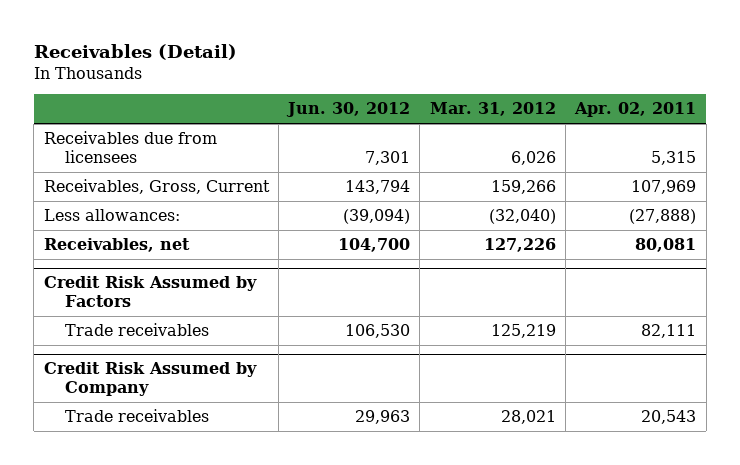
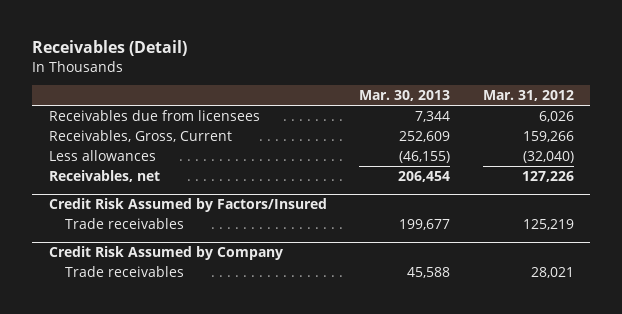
[286,102,411,118] Jun. 30, 2012 -> none
[574,102,697,118] Apr. 02, 2011 -> none
none -> [359,90,451,102] Mar. 30, 2013
[43,209,180,222] Less allowances: -> [48,149,156,161] Less allowances
[43,276,257,308] Credit Risk Assumed by Factors -> [48,198,327,213] Credit Risk Assumed by Factors/Insured

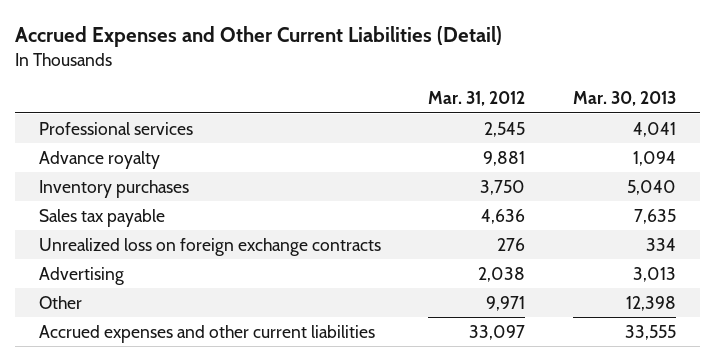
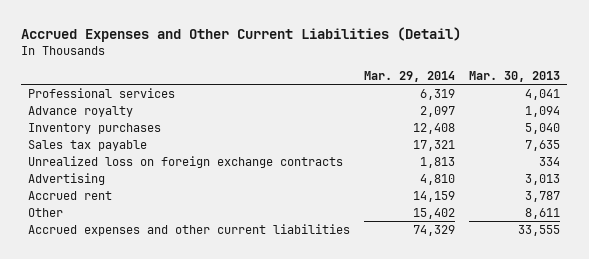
[428,91,526,107] Mar. 31, 2012 -> none
none -> [364,70,456,82] Mar. 29, 2014
none -> [28,190,113,200] Accrued rent
[626,295,677,311] 12,398 -> [525,207,561,219] 8,611

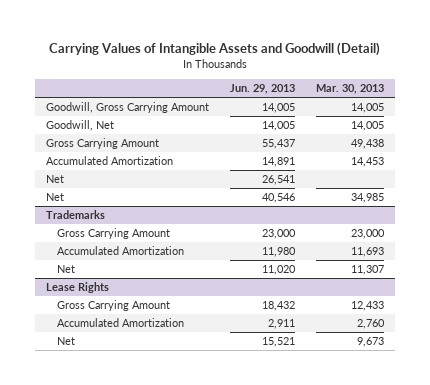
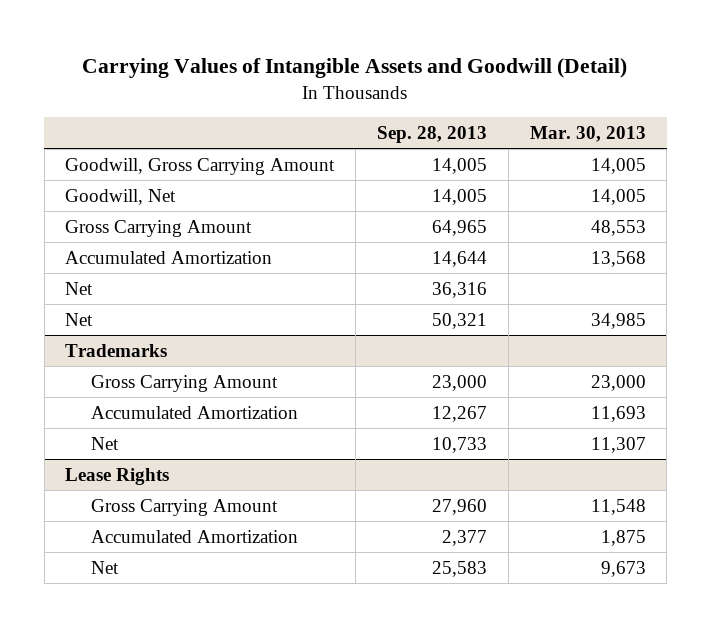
[230,83,296,94] Jun. 29, 2013 -> none
none -> [376,126,487,144] Sep. 28, 2013
[351,139,385,150] 49,438 -> [590,219,646,236] 48,553
[351,157,385,168] 14,453 -> [590,250,646,267] 13,568
[351,301,385,312] 12,433 -> [590,498,646,515] 11,548
[357,319,386,330] 2,760 -> [600,529,646,546] 1,875

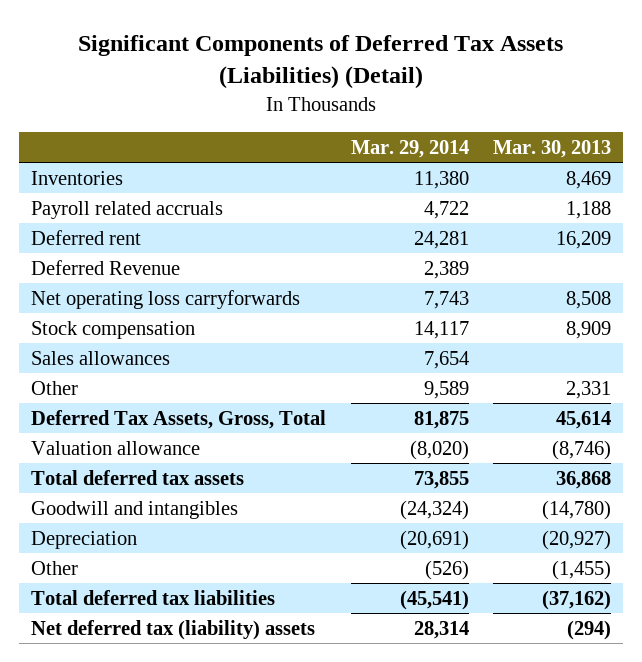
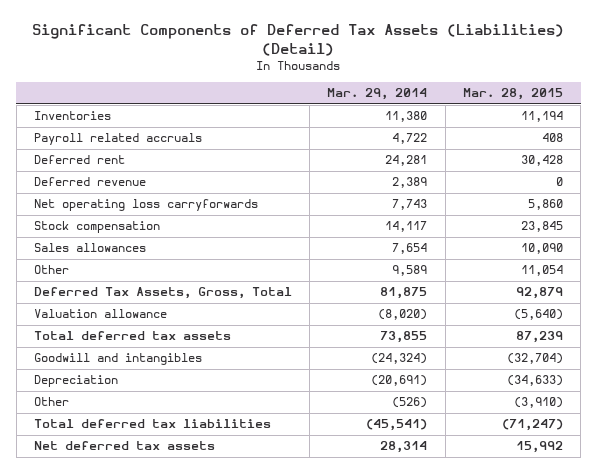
[493,139,612,158] Mar. 30, 2013 -> none
none -> [462,88,563,101] Mar. 28, 2015
[31,259,181,275] Deferred Revenue -> [34,177,147,187] Deferred revenue
[31,619,316,640] Net deferred tax (liability) assets -> [34,441,216,451] Net deferred tax assets

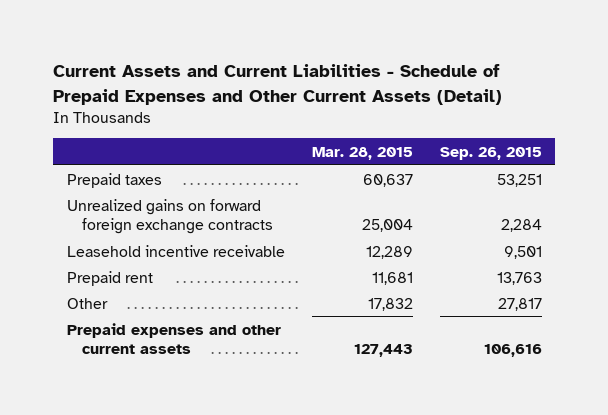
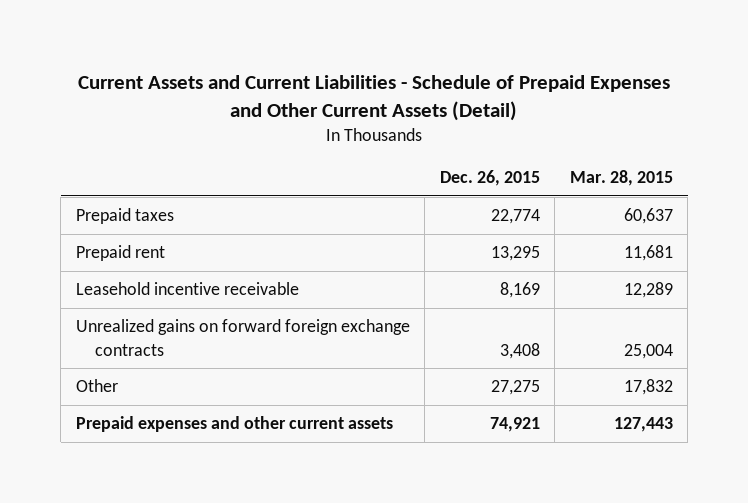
[439,146,542,160] Sep. 26, 2015 -> none
none -> [439,170,540,187] Dec. 26, 2015
[66,244,285,257] Leasehold incentive receivable -> [75,282,299,296] Leasehold incentive receivable
[66,198,273,235] Unrealized gains on forward foreign exchange contracts -> [75,319,410,356] Unrealized gains on forward foreign exchange contracts

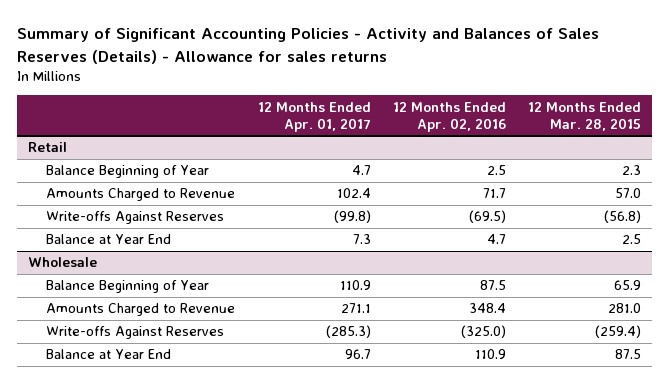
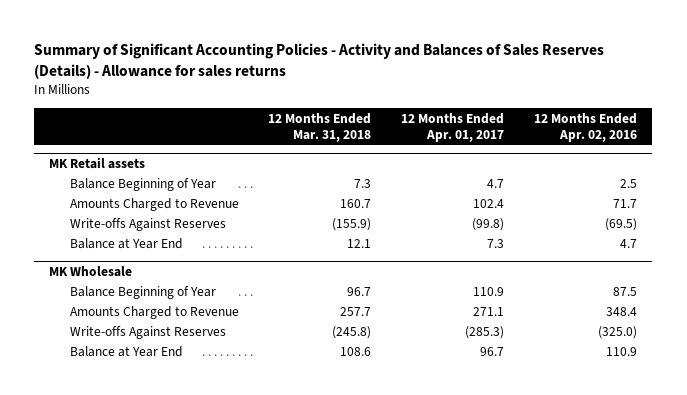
[527,101,641,131] 12 Months Ended Mar. 28, 2015 -> none
none -> [268,112,372,142] 12 Months Ended Mar. 31, 2018
[28,142,68,153] Retail -> [49,156,146,169] MK Retail assets
[28,257,98,268] Wholesale -> [49,265,133,277] MK Wholesale

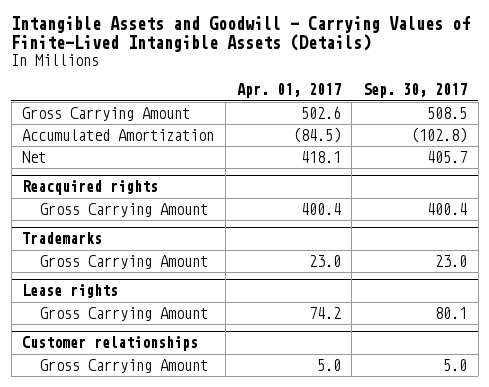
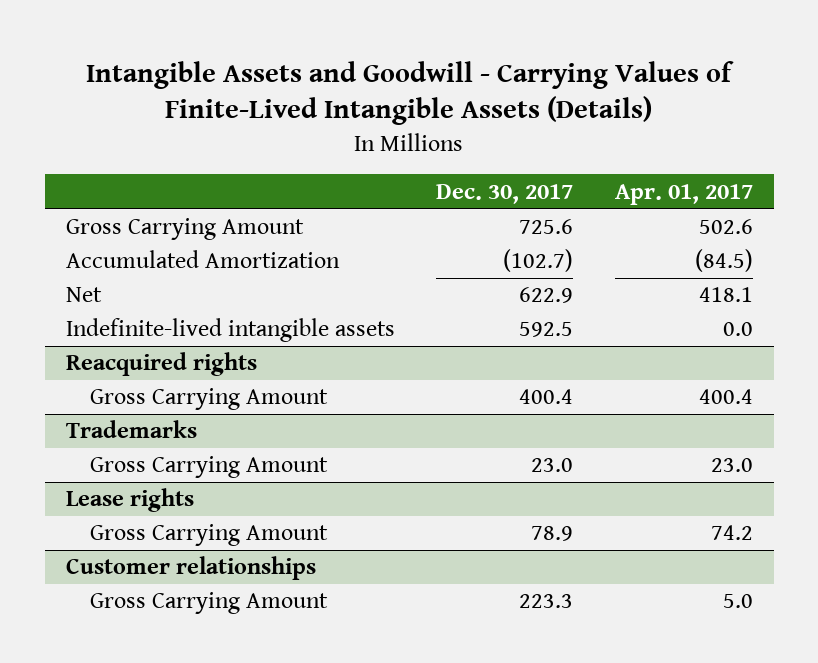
[363,83,468,99] Sep. 30, 2017 -> none
none -> [436,183,574,204] Dec. 30, 2017
none -> [65,318,395,343] Indefinite-lived intangible assets

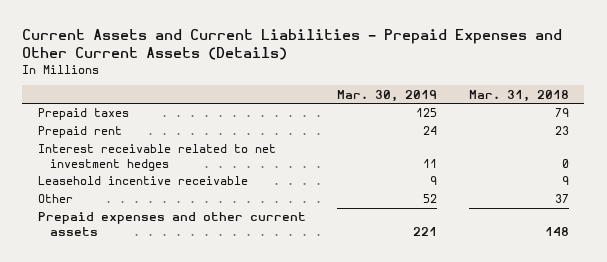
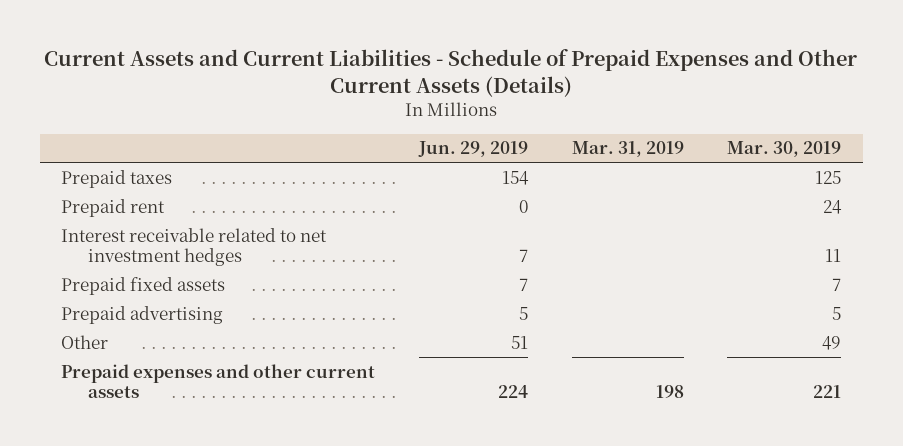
[22,29,563,61] Current Assets and Current Liabilities - Prepaid Expenses and Other Current Assets (Details) -> [44,49,858,98] Current Assets and Current Liabilities - Schedule of Prepaid Expenses and Other Current Assets (Details)
[468,89,569,102] Mar. 31, 2018 -> none
none -> [418,141,529,158] Jun. 29, 2019
none -> [571,141,684,158] Mar. 31, 2019
[38,176,249,186] Leasehold incentive receivable -> none
none -> [61,276,226,295] Prepaid fixed assets
none -> [61,305,224,324] Prepaid advertising
[423,194,438,204] 52 -> [822,335,842,350] 49

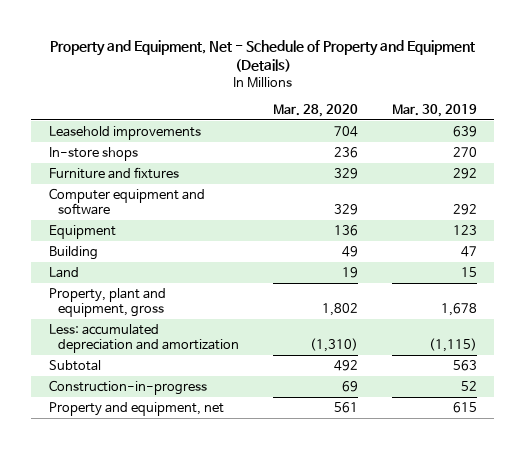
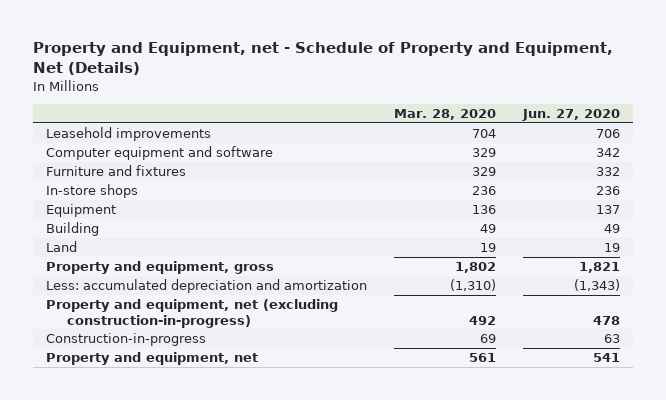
[49,39,475,72] Property and Equipment, Net - Schedule of Property and Equipment (Details) -> [32,42,613,76] Property and Equipment, net - Schedule of Property and Equipment, Net (Details)
[392,103,478,117] Mar. 30, 2019 -> none
none -> [521,108,620,121] Jun. 27, 2020
[48,166,179,179] Furniture and fixtures -> [46,165,187,177] Furniture and fixtures
[48,146,138,161] In-store shops -> [46,184,139,199] In-store shops
[48,287,166,318] Property, plant and equipment, gross -> [46,261,275,275] Property and equipment, gross
[48,359,101,371] Subtotal -> [46,299,339,328] Property and equipment, net (excluding construction-in-progress)

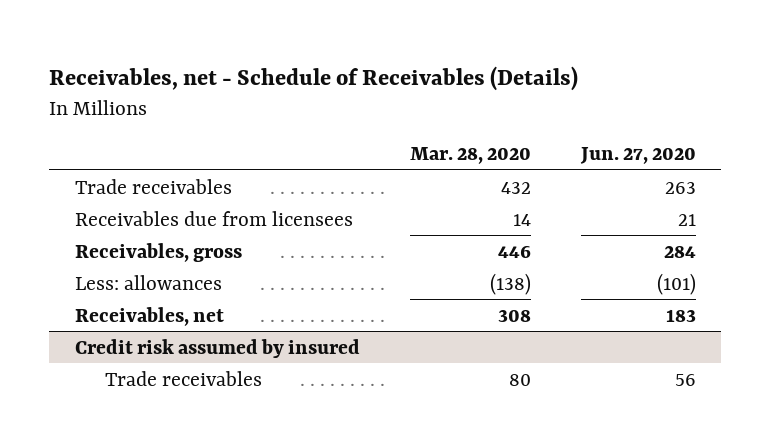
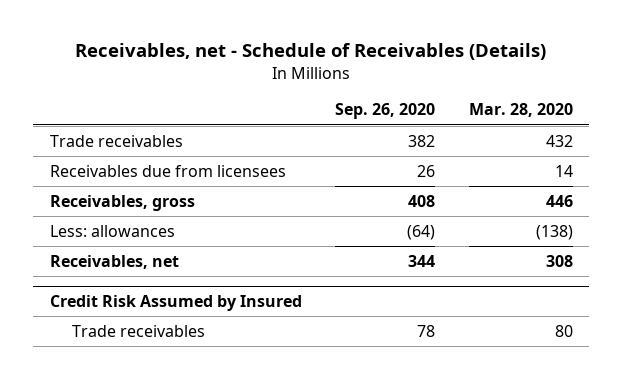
[579,147,696,165] Jun. 27, 2020 -> none
none -> [335,103,436,120] Sep. 26, 2020
[74,338,360,358] Credit risk assumed by insured -> [49,294,302,311] Credit Risk Assumed by Insured

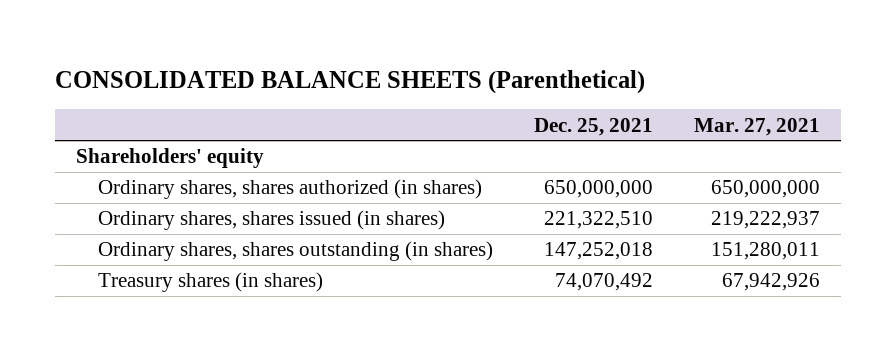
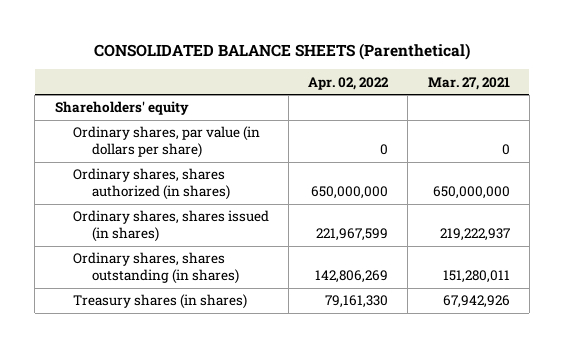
[533,117,653,136] Dec. 25, 2021 -> none
none -> [308,76,390,90] Apr. 02, 2022
none -> [73,126,261,159] Ordinary shares, par value (in dollars per share)

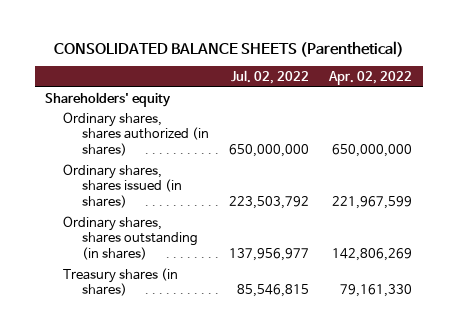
[427,76,510,90] Mar. 27, 2021 -> none
none -> [231,70,310,85] Jul. 02, 2022
[73,126,261,159] Ordinary shares, par value (in dollars per share) -> none

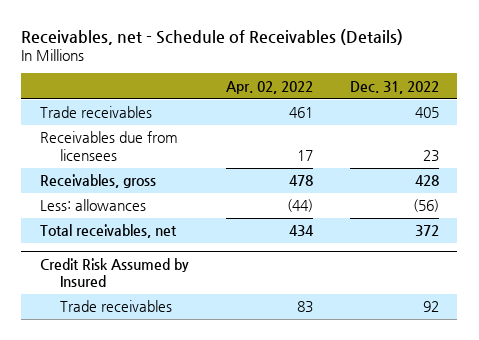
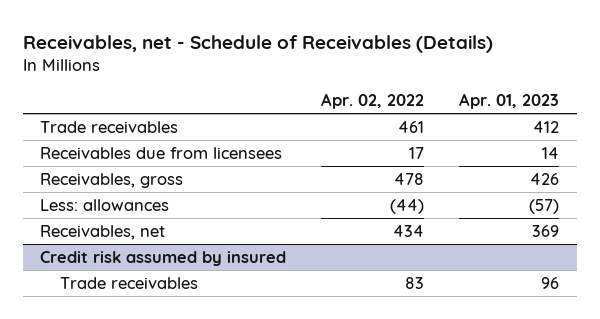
[349,80,439,94] Dec. 31, 2022 -> none
none -> [459,93,560,110] Apr. 01, 2023
[39,224,177,239] Total receivables, net -> [40,224,166,240] Receivables, net
[39,258,189,288] Credit Risk Assumed by Insured -> [40,250,287,266] Credit risk assumed by insured

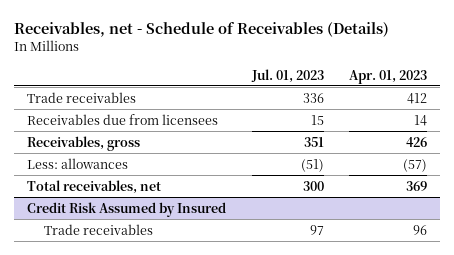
[321,93,425,110] Apr. 02, 2022 -> none
none -> [250,68,324,83] Jul. 01, 2023
[40,224,166,240] Receivables, net -> [27,179,162,194] Total receivables, net
[40,250,287,266] Credit risk assumed by insured -> [27,201,227,217] Credit Risk Assumed by Insured

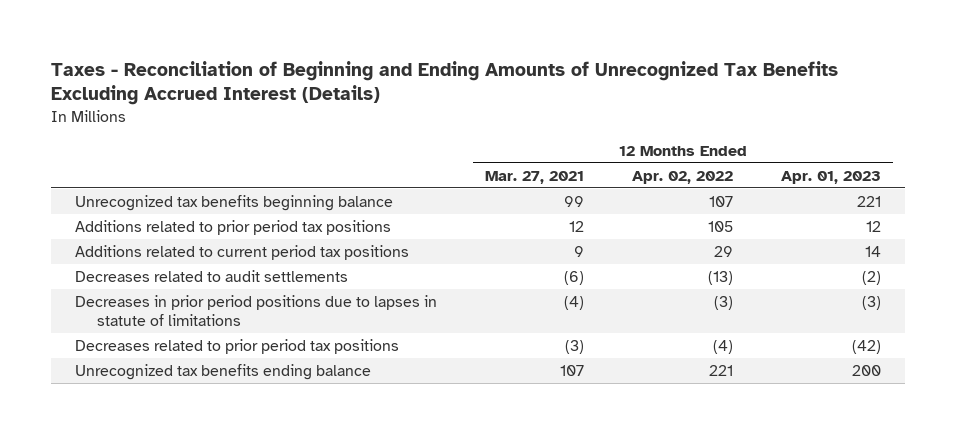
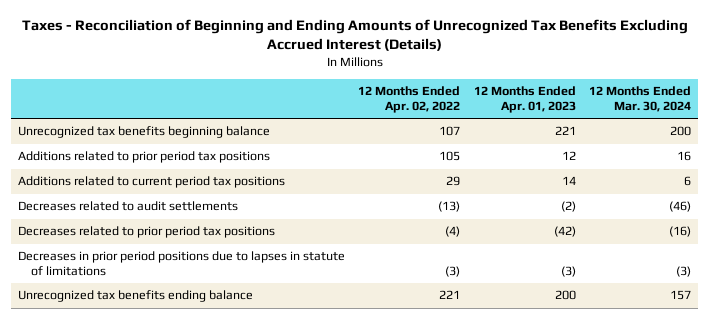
[484,170,584,184] Mar. 27, 2021 -> none
none -> [589,86,692,112] 12 Months Ended Mar. 30, 2024
[74,294,437,326] Decreases in prior period positions due to lapses in statute of limitations -> [17,251,345,277] Decreases in prior period positions due to lapses in statute of limitations

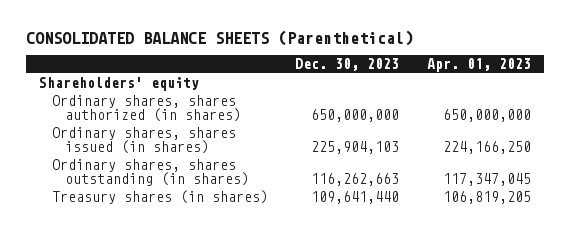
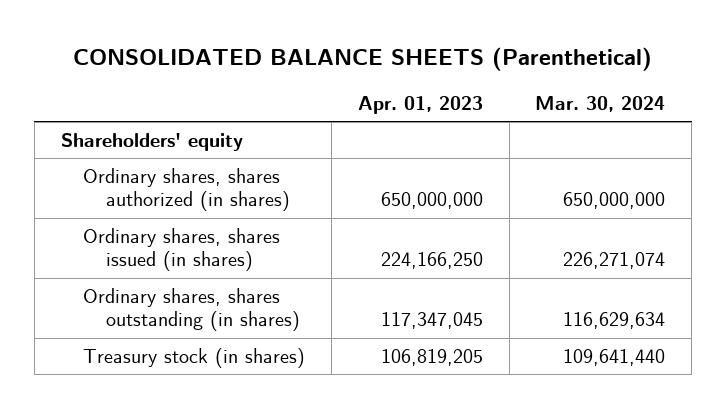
[295,58,400,72] Dec. 30, 2023 -> none
none -> [535,95,666,112] Mar. 30, 2024
[52,190,269,205] Treasury shares (in shares) -> [83,348,306,369] Treasury stock (in shares)

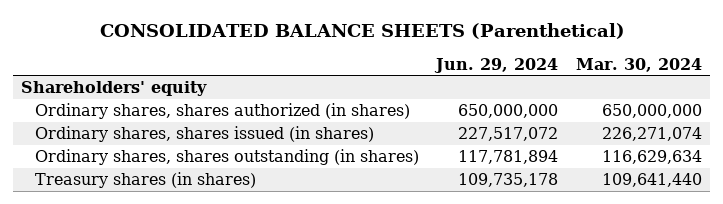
[357,95,483,114] Apr. 01, 2023 -> none
none -> [434,57,559,73] Jun. 29, 2024
[83,348,306,369] Treasury stock (in shares) -> [35,172,257,189] Treasury shares (in shares)

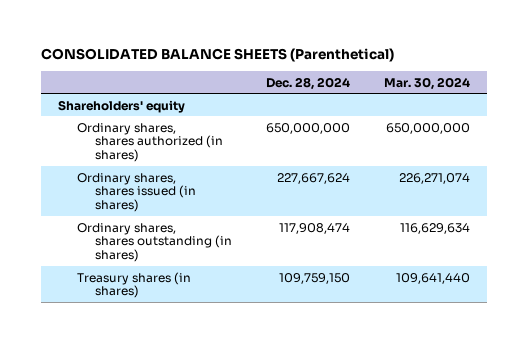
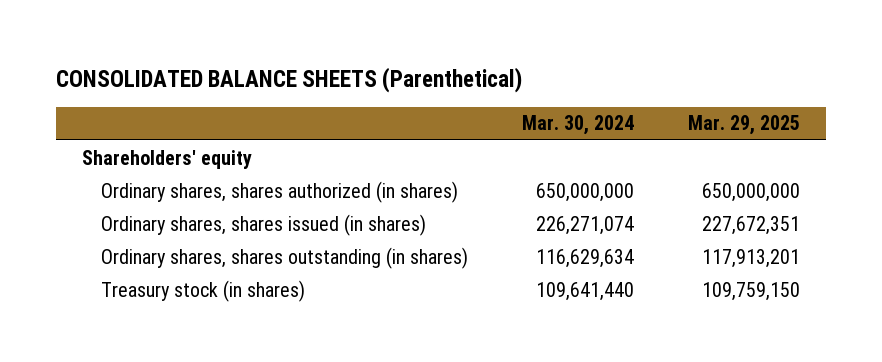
[266,76,351,90] Dec. 28, 2024 -> none
none -> [687,115,800,136] Mar. 29, 2025
[76,271,191,299] Treasury shares (in shares) -> [101,279,306,302] Treasury stock (in shares)

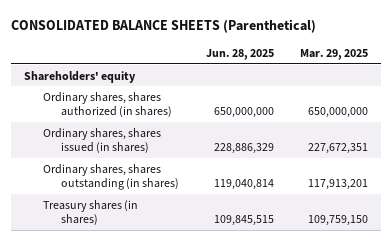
[522,115,635,136] Mar. 30, 2024 -> none
none -> [205,49,274,61] Jun. 28, 2025
[101,279,306,302] Treasury stock (in shares) -> [42,199,138,225] Treasury shares (in shares)

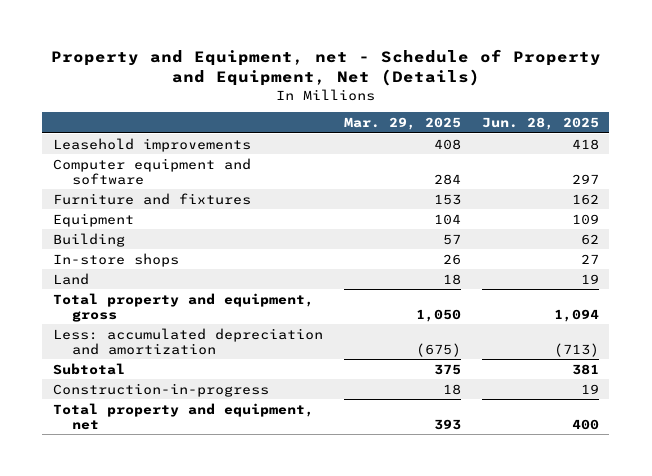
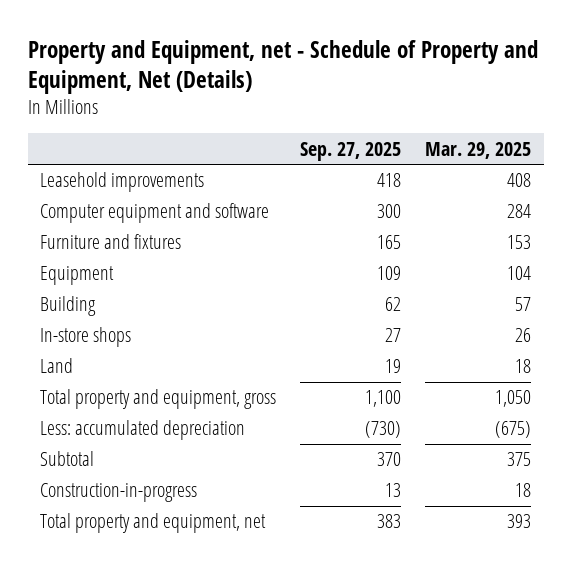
[481,117,599,131] Jun. 28, 2025 -> none
none -> [300,141,402,161] Sep. 27, 2025
[52,327,323,355] Less: accumulated depreciation and amortization -> [39,420,245,441] Less: accumulated depreciation

